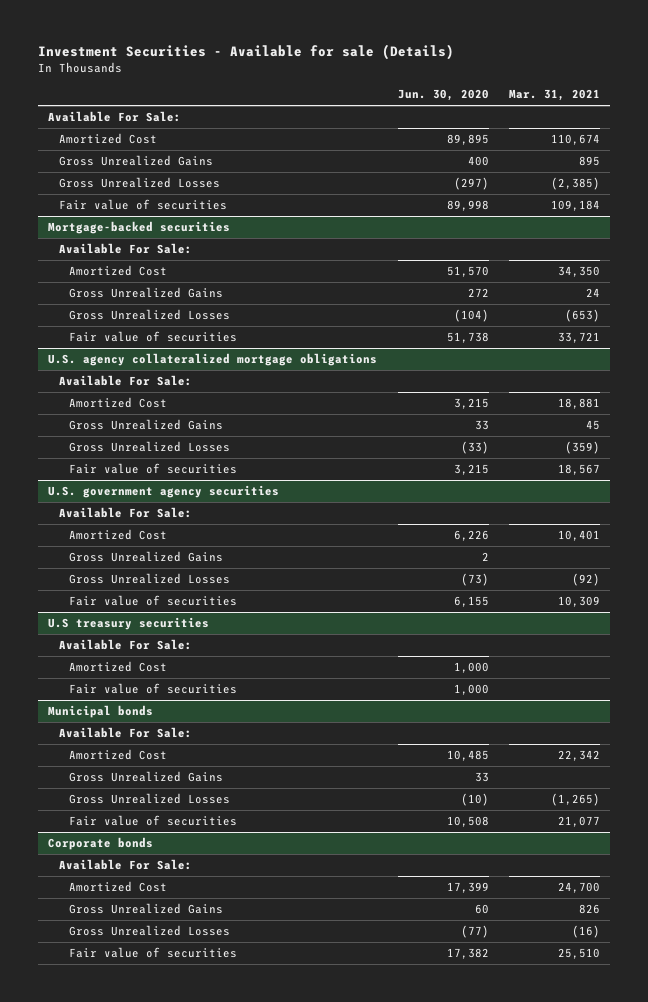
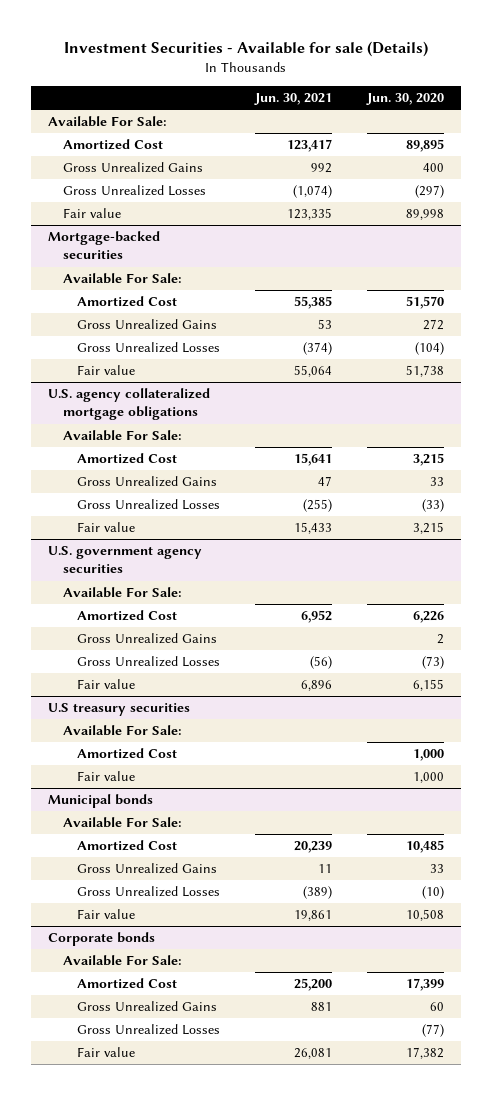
[508,89,600,102] Mar. 31, 2021 -> none
none -> [254,92,333,105] Jun. 30, 2021
[58,199,227,211] Fair value of securities -> [62,208,121,219] Fair value
[68,331,237,343] Fair value of securities -> [77,365,136,376] Fair value
[68,463,237,475] Fair value of securities -> [77,522,136,533] Fair value
[68,595,237,607] Fair value of securities -> [77,679,136,690] Fair value
[68,683,237,695] Fair value of securities -> [77,771,136,782] Fair value
[68,815,237,827] Fair value of securities -> [77,909,136,920] Fair value
[68,947,237,959] Fair value of securities -> [77,1047,136,1058] Fair value

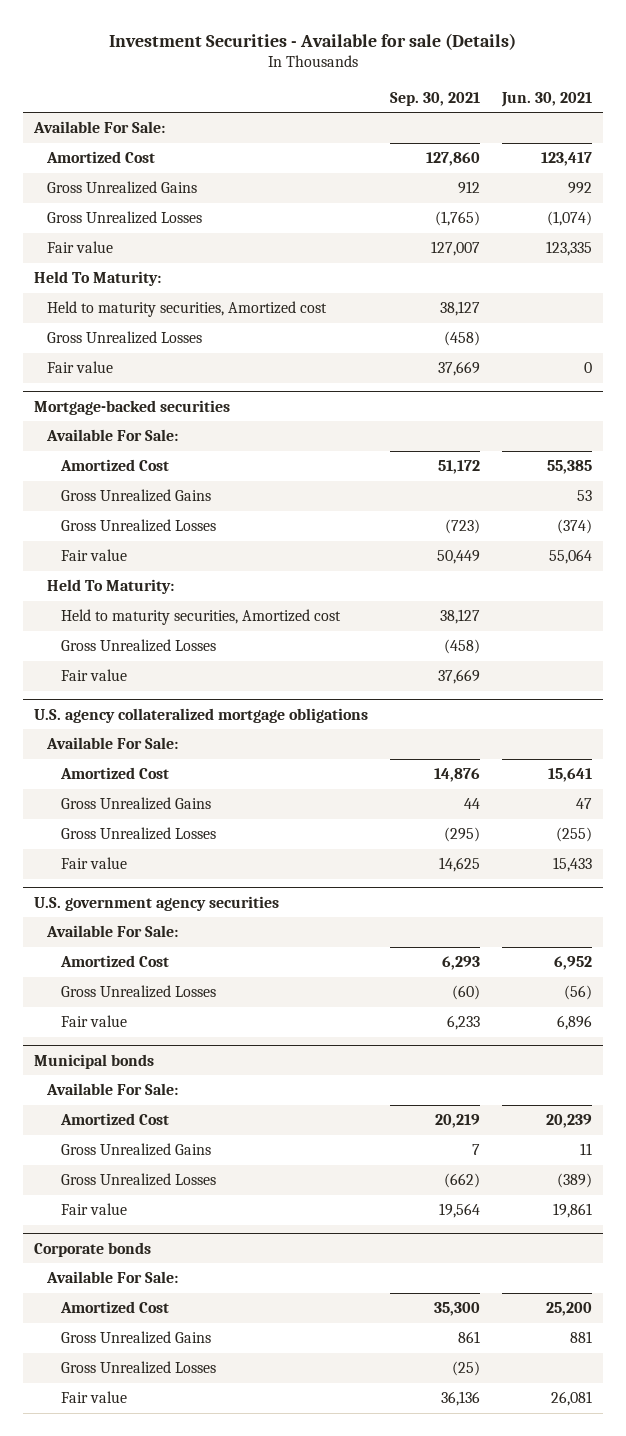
[366,92,445,105] Jun. 30, 2020 -> none
none -> [389,91,480,106] Sep. 30, 2021
none -> [33,270,161,286] Held To Maturity:
none -> [47,300,328,317] Held to maturity securities, Amortized cost
none -> [47,330,203,344] Gross Unrealized Losses
none -> [47,360,114,373] Fair value
none -> [47,578,175,594] Held To Maturity:
none -> [60,608,341,625] Held to maturity securities, Amortized cost
none -> [60,638,216,652] Gross Unrealized Losses
none -> [60,668,127,681] Fair value
[77,633,218,645] Gross Unrealized Gains -> none
[48,703,191,717] U.S treasury securities -> none
[62,725,182,737] Available For Sale: -> none
[77,748,178,760] Amortized Cost -> none
[77,771,136,782] Fair value -> none

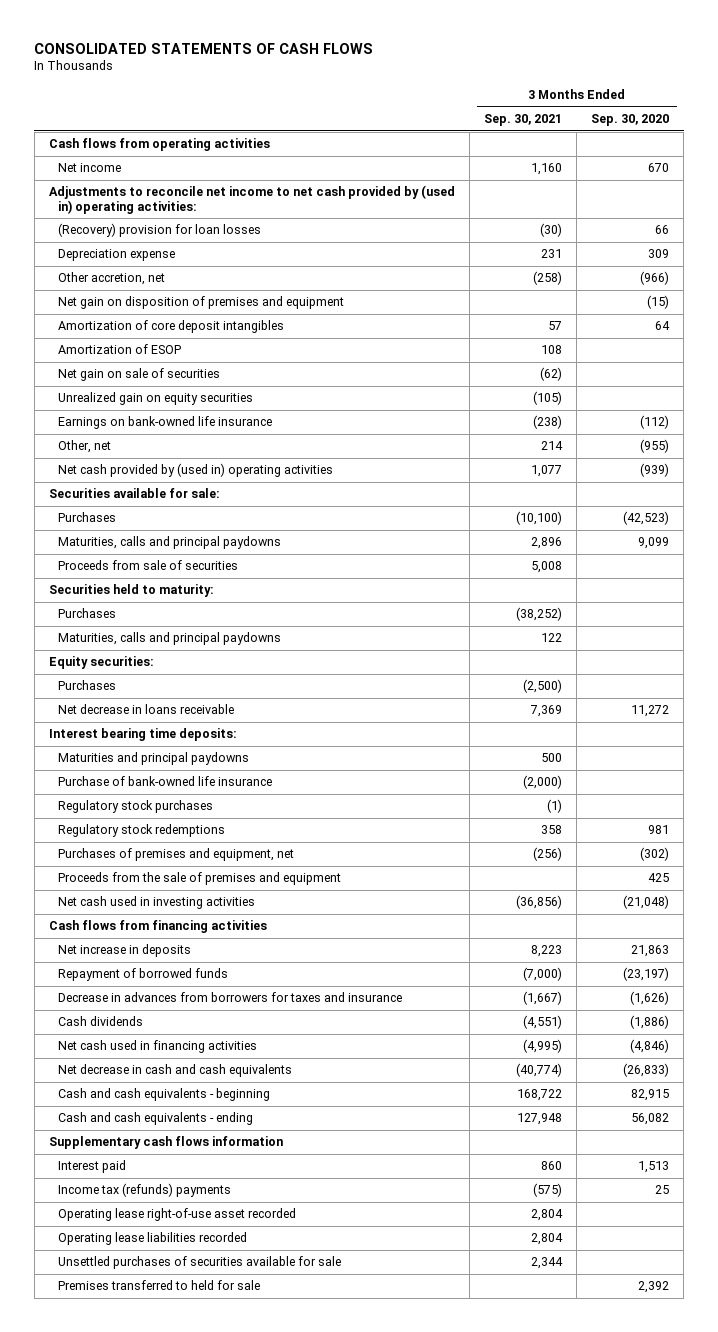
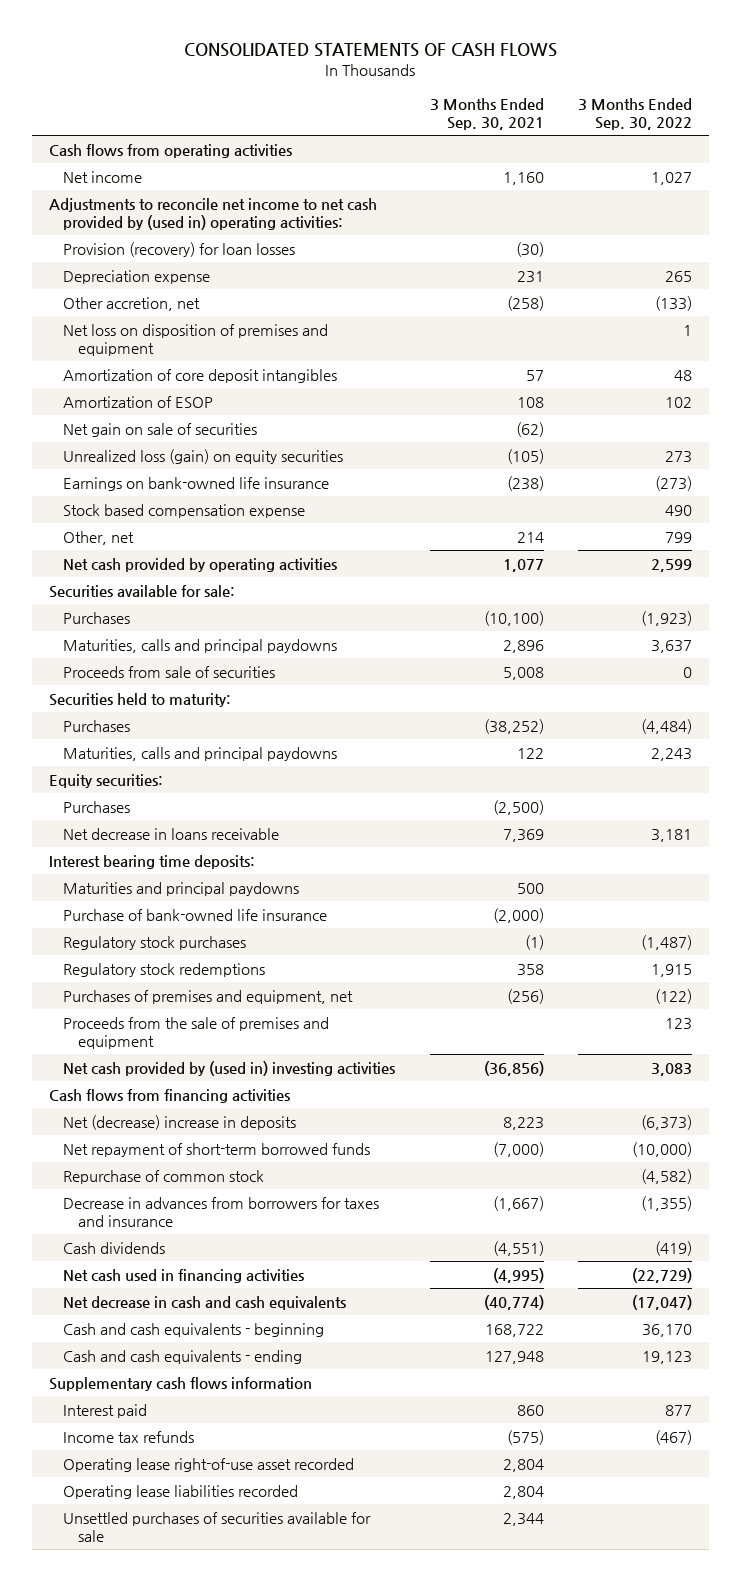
[591,114,670,127] Sep. 30, 2020 -> none
none -> [577,97,692,131] 3 Months Ended Sep. 30, 2022
[58,223,262,238] (Recovery) provision for loan losses -> [63,241,296,257] Provision (recovery) for loan losses
[58,296,345,310] Net gain on disposition of premises and equipment -> [63,323,329,356] Net loss on disposition of premises and equipment
[58,392,254,406] Unrealized gain on equity securities -> [63,448,344,464] Unrealized loss (gain) on equity securities
none -> [63,503,306,518] Stock based compensation expense
[58,463,334,478] Net cash provided by (used in) operating activities -> [63,557,338,572] Net cash provided by operating activities
[58,896,256,910] Net cash used in investing activities -> [63,1060,396,1076] Net cash provided by (used in) investing activities
[58,944,192,958] Net increase in deposits -> [63,1114,297,1130] Net (decrease) increase in deposits
[58,968,229,982] Repayment of borrowed funds -> [63,1142,371,1157] Net repayment of short-term borrowed funds
none -> [63,1169,265,1184] Repurchase of common stock
[58,1183,232,1198] Income tax (refunds) payments -> [63,1430,195,1443] Income tax refunds
[58,1280,261,1291] Premises transferred to held for sale -> none

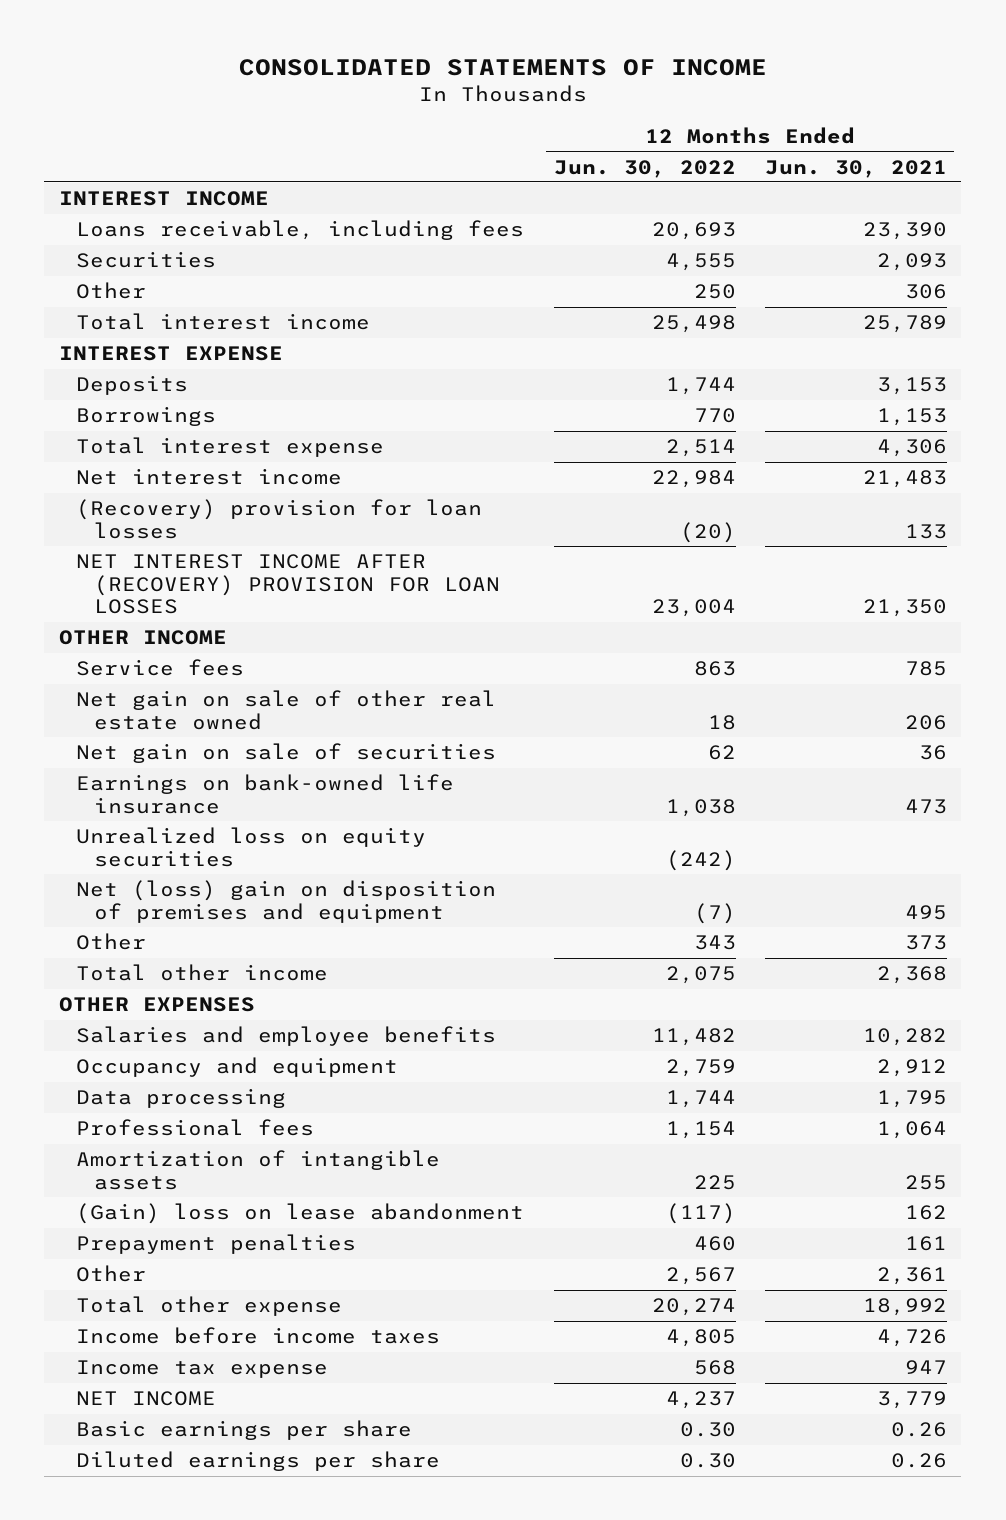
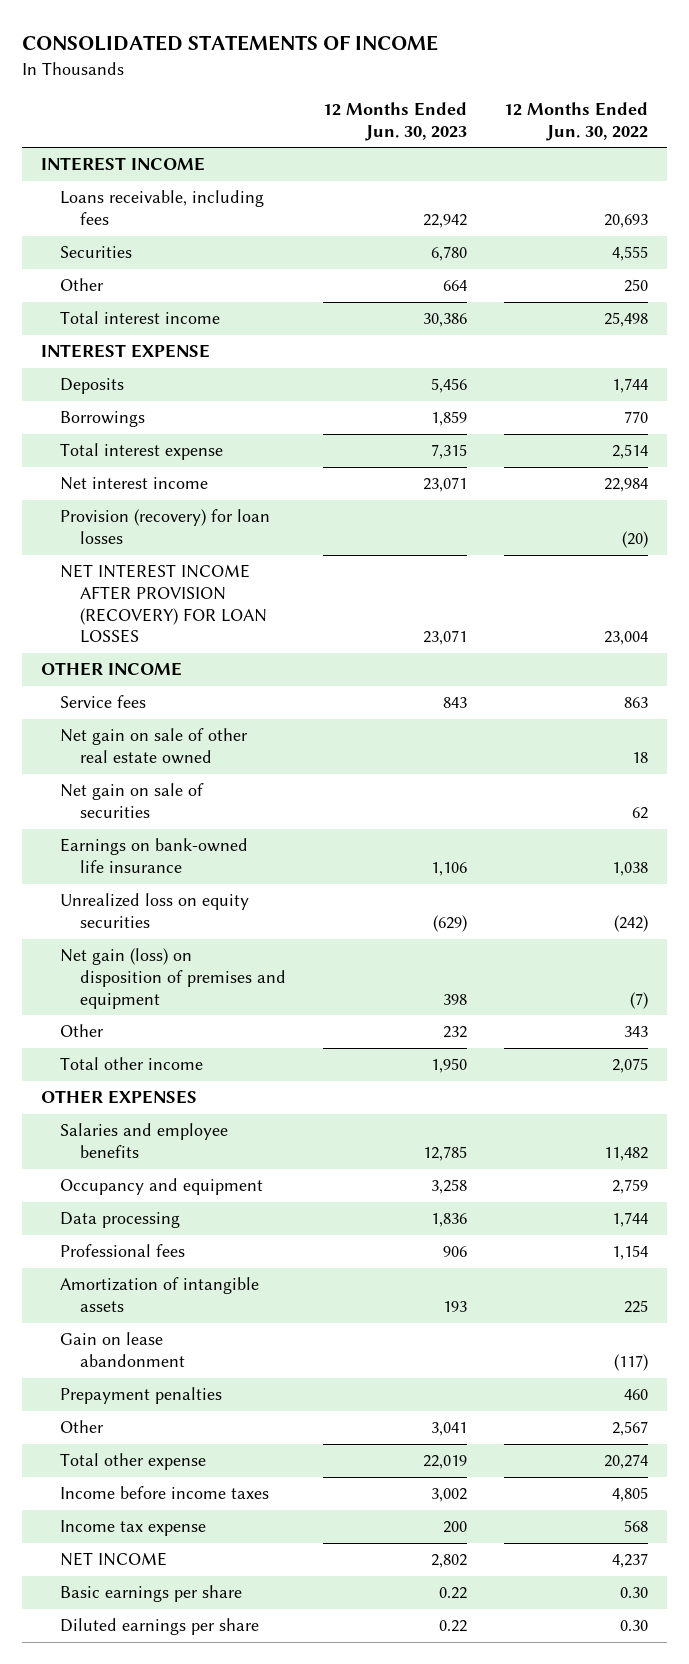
[764,159,947,178] Jun. 30, 2021 -> none
none -> [323,101,468,141] 12 Months Ended Jun. 30, 2023
[76,499,483,539] (Recovery) provision for loan losses -> [60,509,271,545] Provision (recovery) for loan losses
[76,554,501,615] NET INTEREST INCOME AFTER (RECOVERY) PROVISION FOR LOAN LOSSES -> [60,564,268,644] NET INTEREST INCOME AFTER PROVISION (RECOVERY) FOR LOAN LOSSES
[76,880,497,923] Net (loss) gain on disposition of premises and equipment -> [60,948,287,1009] Net gain (loss) on disposition of premises and equipment
[76,1203,525,1225] (Gain) loss on lease abandonment -> [60,1332,186,1368] Gain on lease abandonment

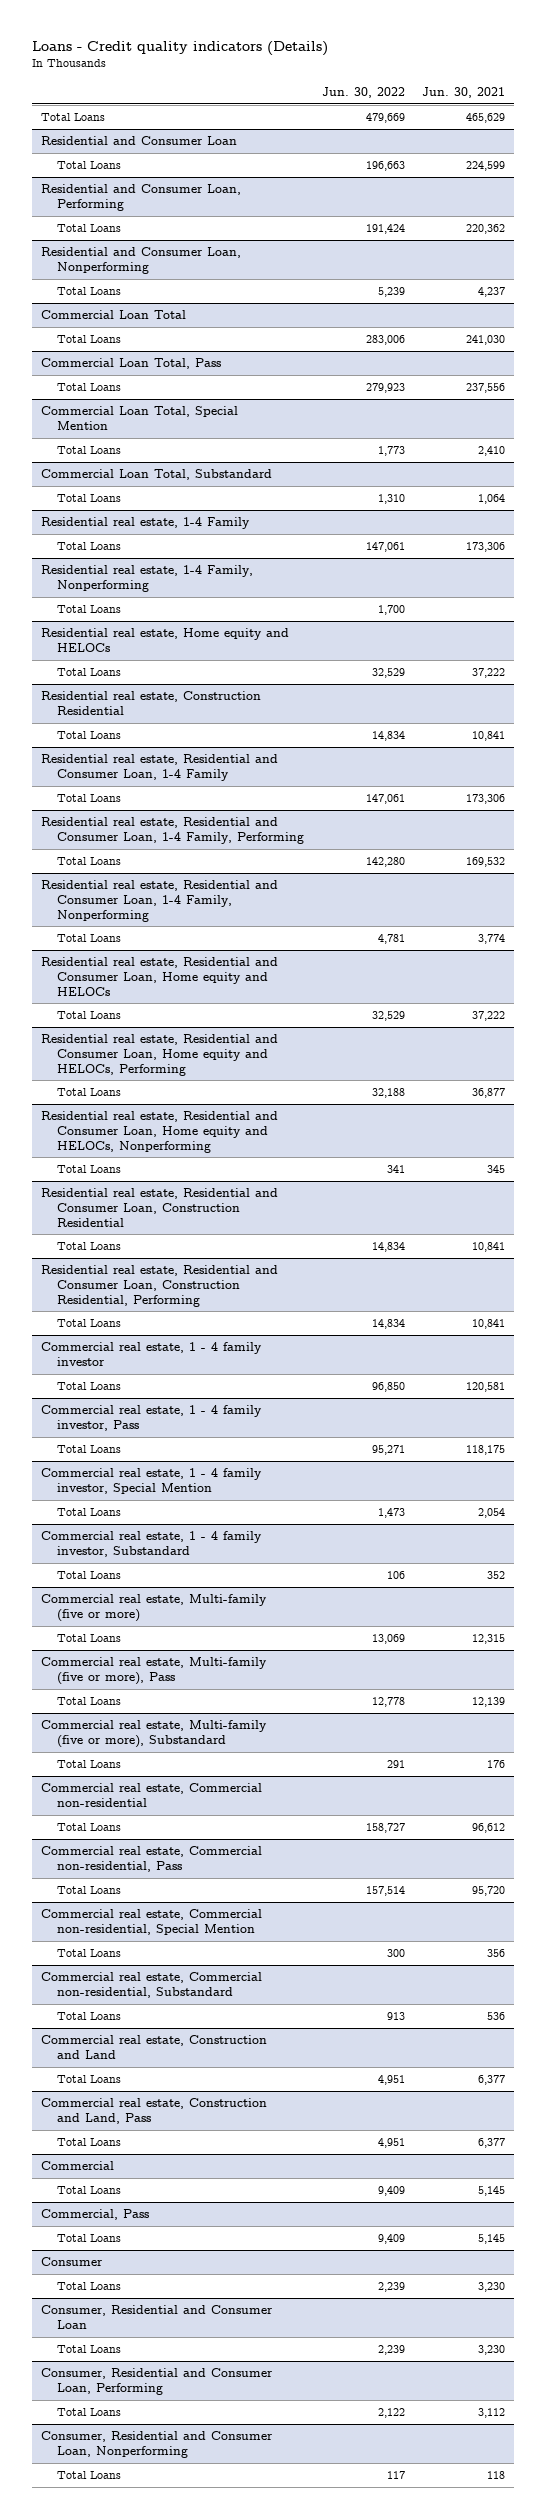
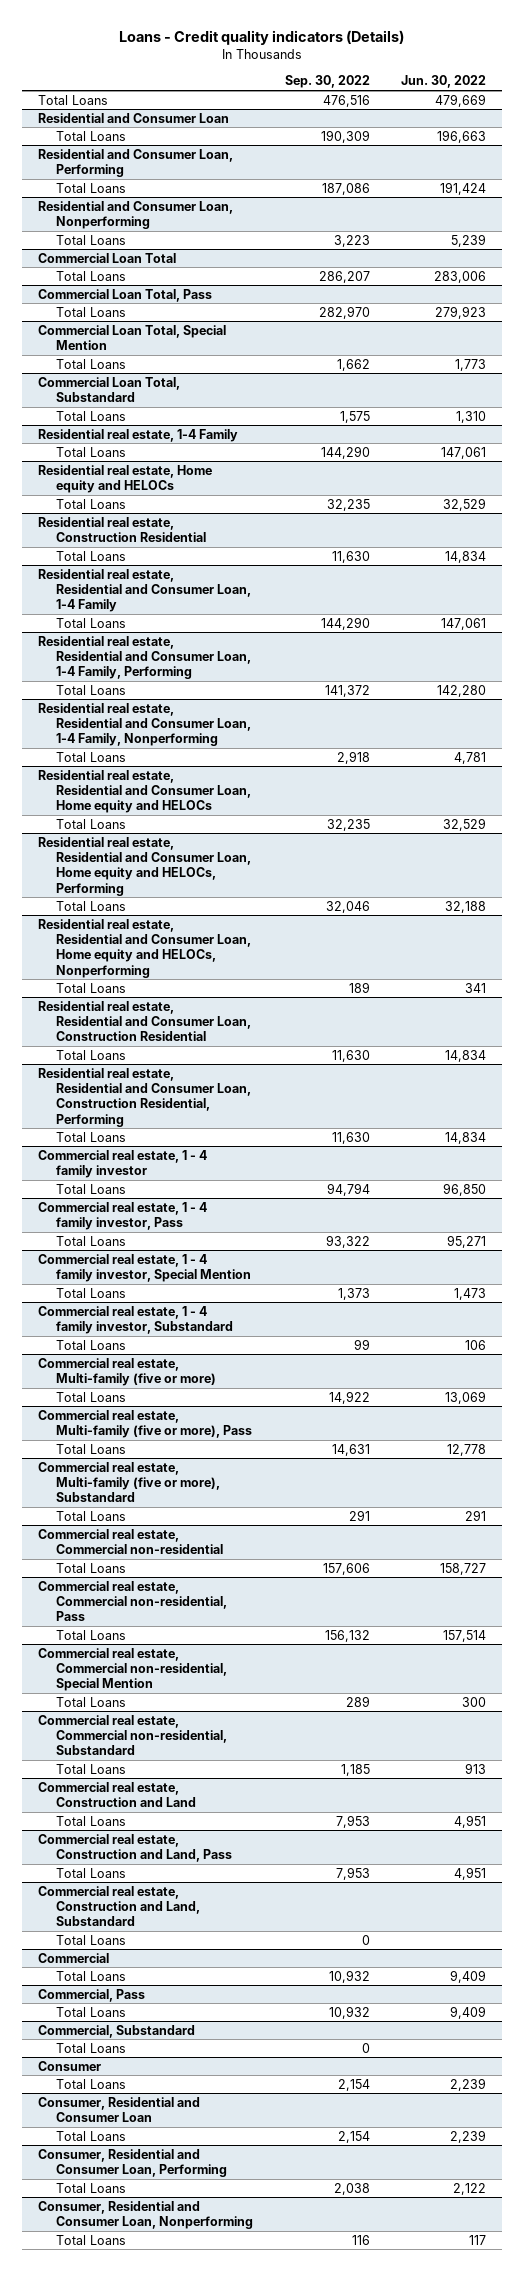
[422,86,506,98] Jun. 30, 2021 -> none
none -> [284,75,370,89] Sep. 30, 2022
[40,565,253,592] Residential real estate, 1-4 Family, Nonperforming -> none
[57,605,122,614] Total Loans -> none
none -> [37,1885,201,1927] Commercial real estate, Construction and Land, Substandard
none -> [56,1934,127,1945] Total Loans
none -> [37,2024,195,2038] Commercial, Substandard
none -> [56,2042,127,2053] Total Loans

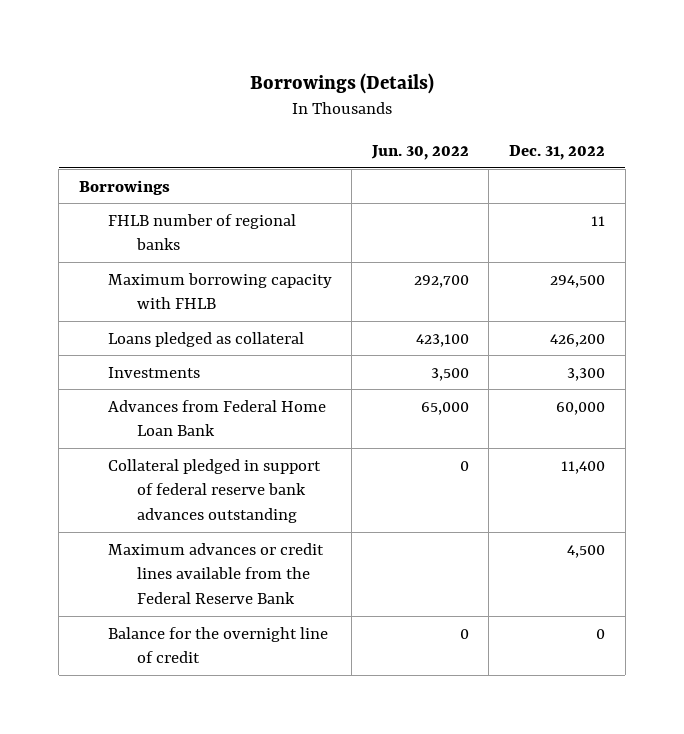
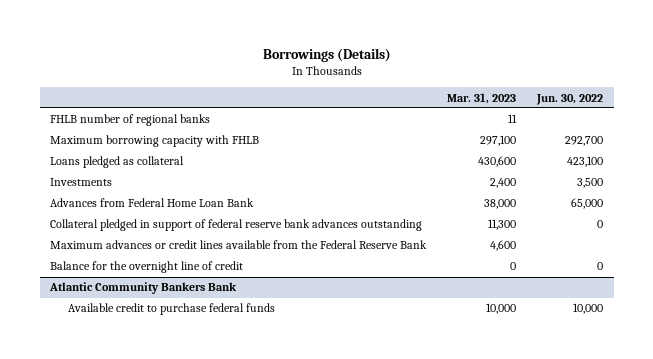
[508,145,605,161] Dec. 31, 2022 -> none
none -> [447,92,517,104] Mar. 31, 2023
[78,179,170,195] Borrowings -> none
none -> [49,282,238,295] Atlantic Community Bankers Bank
none -> [67,303,275,316] Available credit to purchase federal funds

